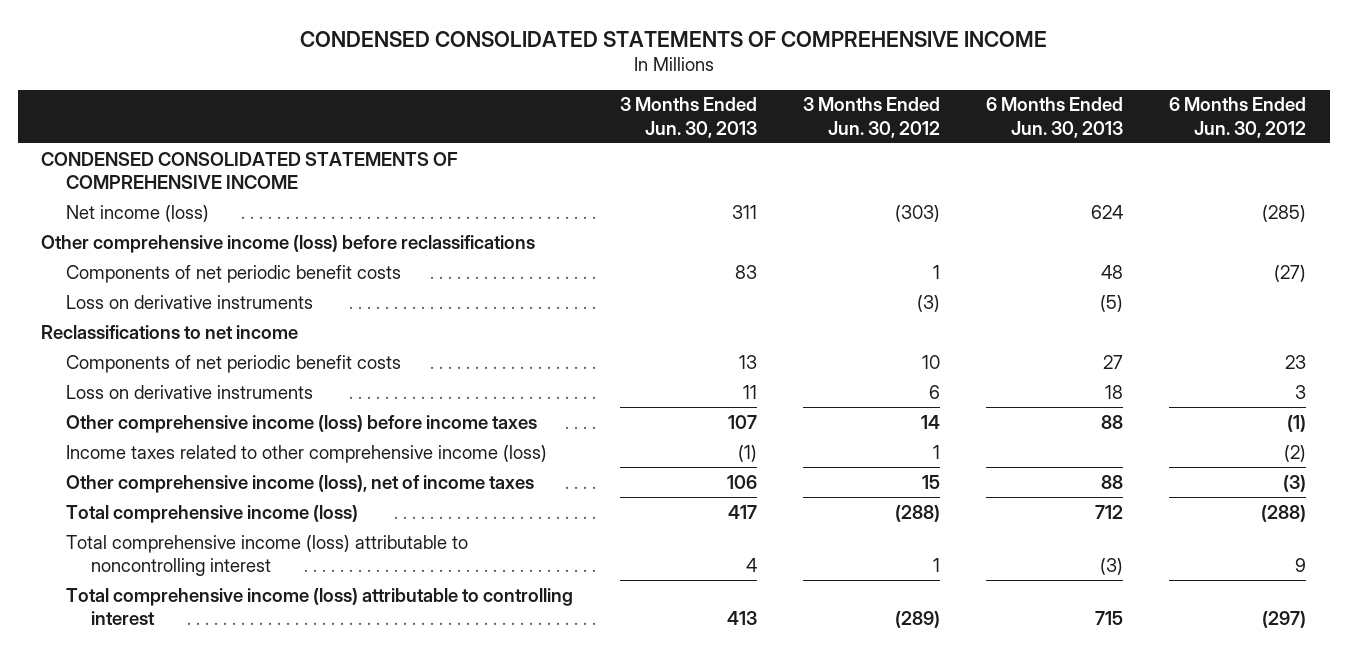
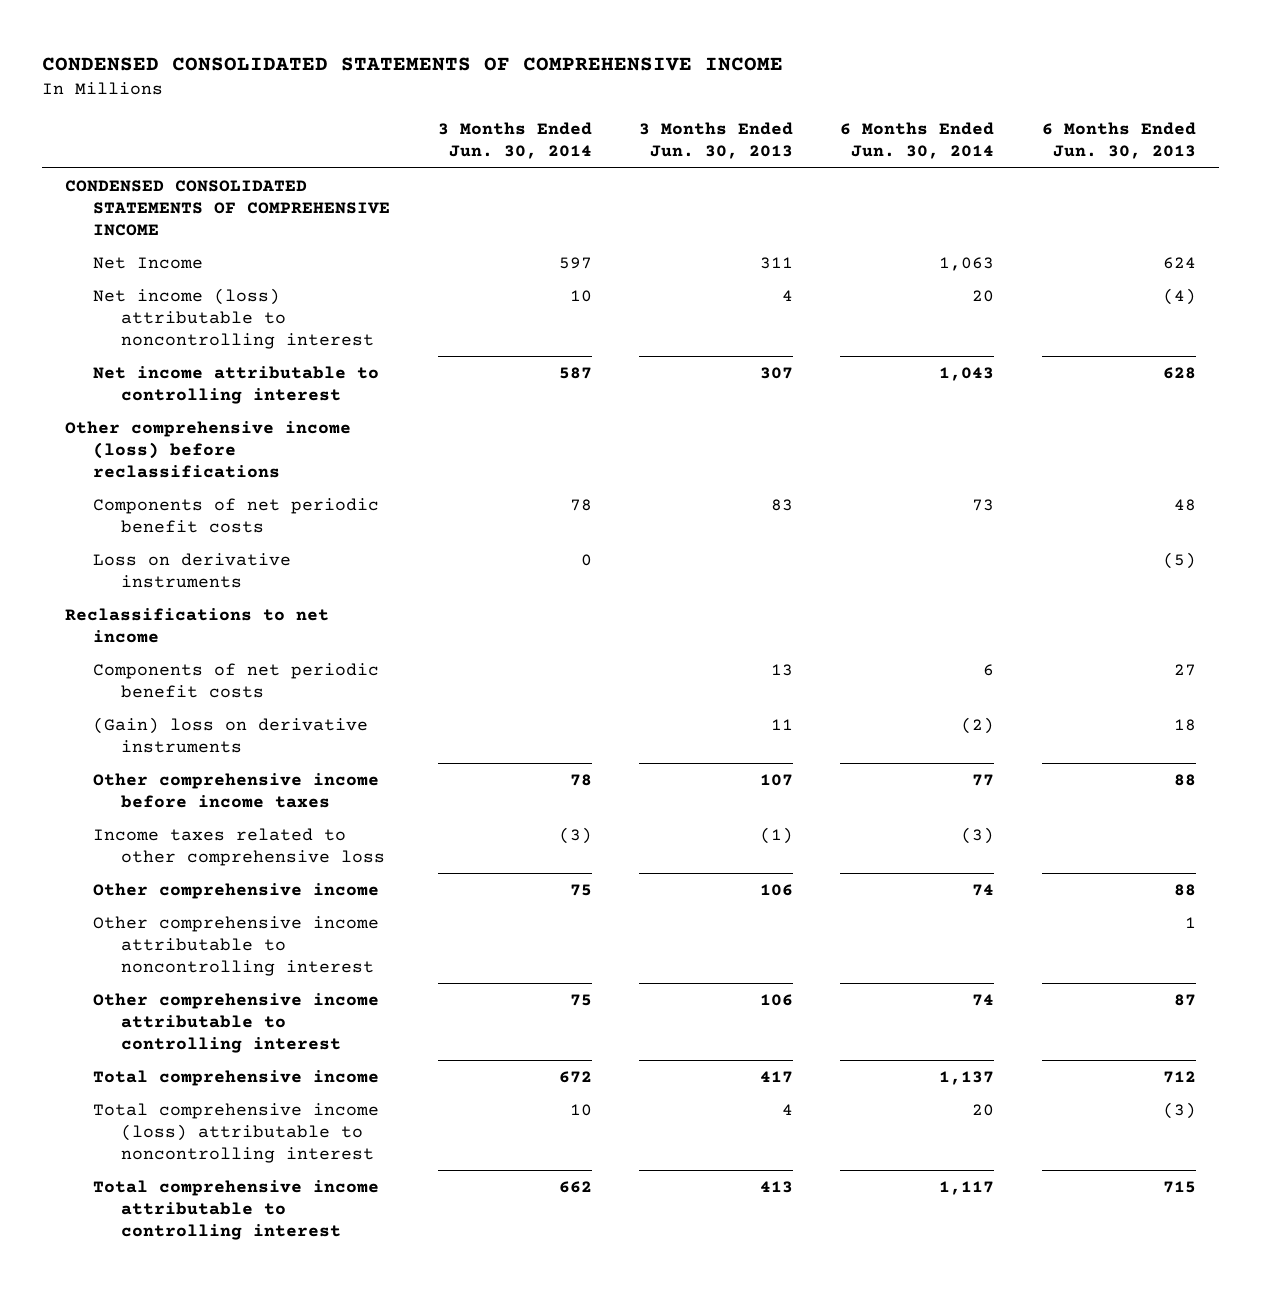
[802,97,940,138] 3 Months Ended Jun. 30, 2012 -> none
[1169,97,1307,138] 6 Months Ended Jun. 30, 2012 -> none
none -> [437,122,592,160] 3 Months Ended Jun. 30, 2014
none -> [840,122,995,160] 6 Months Ended Jun. 30, 2014
[66,204,210,222] Net income (loss) -> [93,256,204,269] Net Income
none -> [93,287,375,349] Net income (loss) attributable to noncontrolling interest
none -> [93,365,380,404] Net income attributable to controlling interest
[66,384,314,399] Loss on derivative instruments -> [93,716,369,753] (Gain) loss on derivative instruments
[66,414,538,433] Other comprehensive income (loss) before income taxes -> [93,772,380,808] Other comprehensive income before income taxes
[66,444,548,463] Income taxes related to other comprehensive income (loss) -> [93,827,386,866] Income taxes related to other comprehensive loss
[66,474,535,493] Other comprehensive income (loss), net of income taxes -> [93,882,380,899] Other comprehensive income
none -> [93,915,380,976] Other comprehensive income attributable to noncontrolling interest
none -> [93,992,380,1053] Other comprehensive income attributable to controlling interest
[66,504,359,523] Total comprehensive income (loss) -> [93,1069,380,1086] Total comprehensive income
[66,587,574,625] Total comprehensive income (loss) attributable to controlling interest -> [93,1179,380,1240] Total comprehensive income attributable to controlling interest

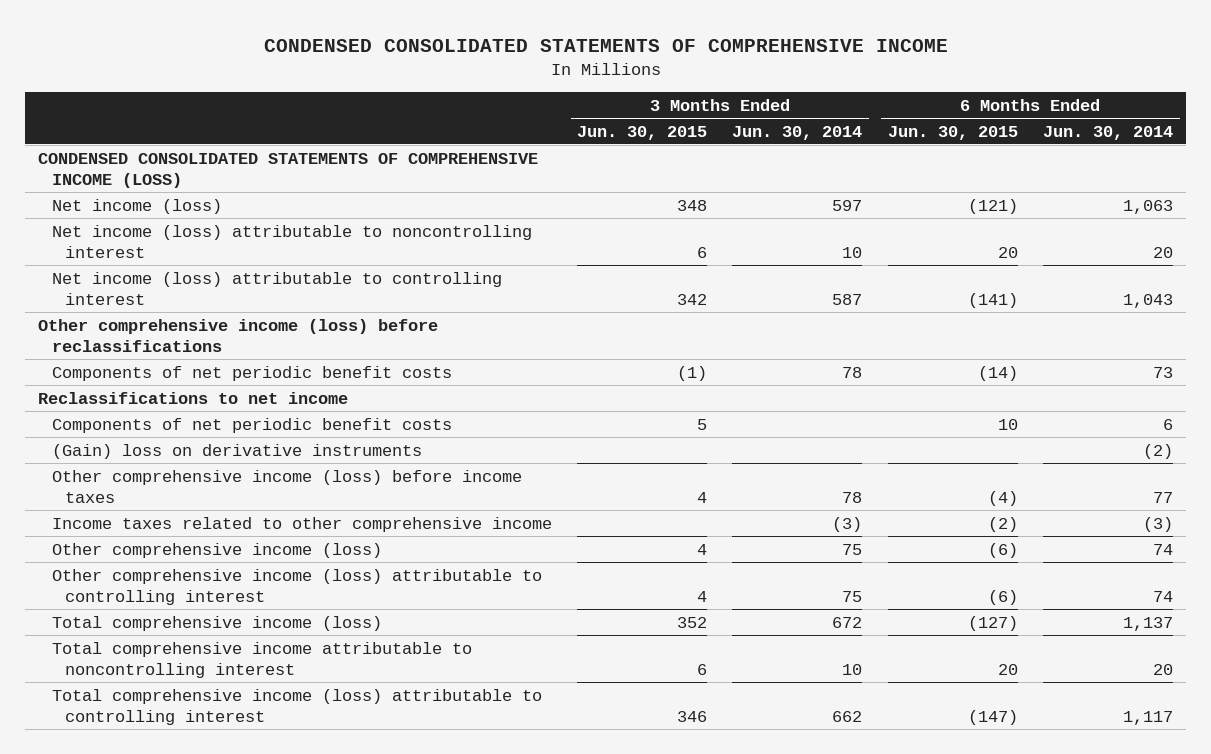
[639,122,794,160] 3 Months Ended Jun. 30, 2013 -> none
[1041,122,1196,160] 6 Months Ended Jun. 30, 2013 -> none
none -> [576,125,707,140] Jun. 30, 2015
none -> [887,125,1018,140] Jun. 30, 2015
[65,179,391,236] CONDENSED CONSOLIDATED STATEMENTS OF COMPREHENSIVE INCOME -> [38,152,539,189] CONDENSED CONSOLIDATED STATEMENTS OF COMPREHENSIVE INCOME (LOSS)
[93,256,204,269] Net Income -> [51,198,222,214] Net income (loss)
[93,365,380,404] Net income attributable to controlling interest -> [51,271,502,306] Net income (loss) attributable to controlling interest
[93,552,292,588] Loss on derivative instruments -> none
[93,915,380,976] Other comprehensive income attributable to noncontrolling interest -> none
[93,772,380,808] Other comprehensive income before income taxes -> [51,469,522,504] Other comprehensive income (loss) before income taxes
[93,827,386,866] Income taxes related to other comprehensive loss -> [51,516,552,532] Income taxes related to other comprehensive income
[93,882,380,899] Other comprehensive income -> [51,542,382,558] Other comprehensive income (loss)
[93,992,380,1053] Other comprehensive income attributable to controlling interest -> [51,568,542,606] Other comprehensive income (loss) attributable to controlling interest
[93,1069,380,1086] Total comprehensive income -> [51,615,382,631] Total comprehensive income (loss)
[93,1102,380,1163] Total comprehensive income (loss) attributable to noncontrolling interest -> [51,641,472,679] Total comprehensive income attributable to noncontrolling interest
[93,1179,380,1240] Total comprehensive income attributable to controlling interest -> [51,688,542,726] Total comprehensive income (loss) attributable to controlling interest

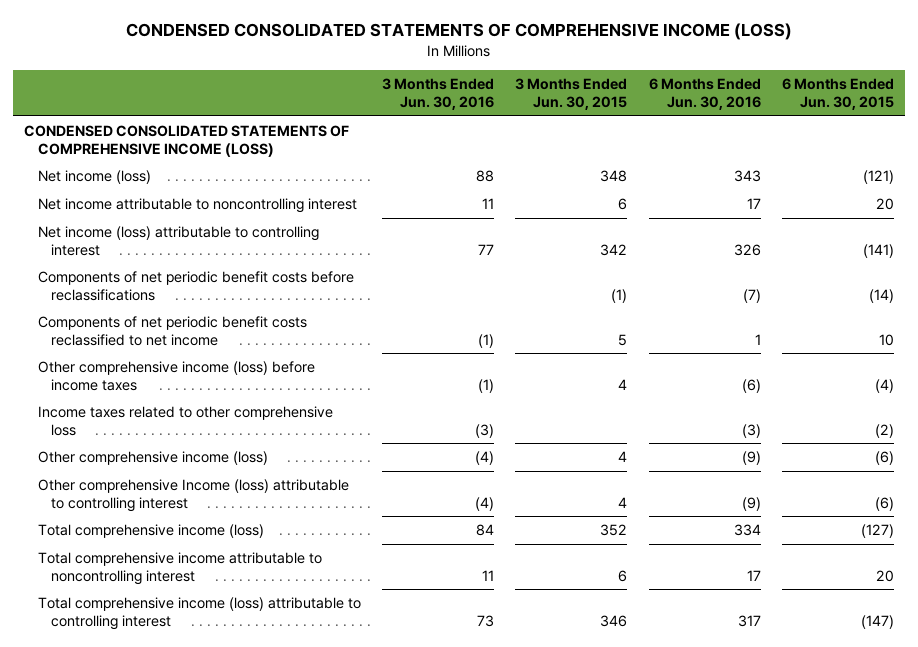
[263,39,948,53] CONDENSED CONSOLIDATED STATEMENTS OF COMPREHENSIVE INCOME -> [126,22,793,40] CONDENSED CONSOLIDATED STATEMENTS OF COMPREHENSIVE INCOME (LOSS)
[732,125,863,140] Jun. 30, 2014 -> none
[1043,125,1174,140] Jun. 30, 2014 -> none
none -> [382,78,495,110] 3 Months Ended Jun. 30, 2016
none -> [648,78,761,110] 6 Months Ended Jun. 30, 2016
[51,224,532,259] Net income (loss) attributable to noncontrolling interest -> [37,198,357,214] Net income attributable to noncontrolling interest
[38,318,439,353] Other comprehensive income (loss) before reclassifications -> none
[38,391,349,404] Reclassifications to net income -> none
[51,443,422,459] (Gain) loss on derivative instruments -> none
[51,365,452,381] Components of net periodic benefit costs -> [37,271,354,301] Components of net periodic benefit costs before reclassifications
[51,417,452,433] Components of net periodic benefit costs -> [37,316,307,346] Components of net periodic benefit costs reclassified to net income
[51,516,552,532] Income taxes related to other comprehensive income -> [37,406,333,436] Income taxes related to other comprehensive loss
[51,568,542,606] Other comprehensive income (loss) attributable to controlling interest -> [37,479,349,512] Other comprehensive Income (loss) attributable to controlling interest

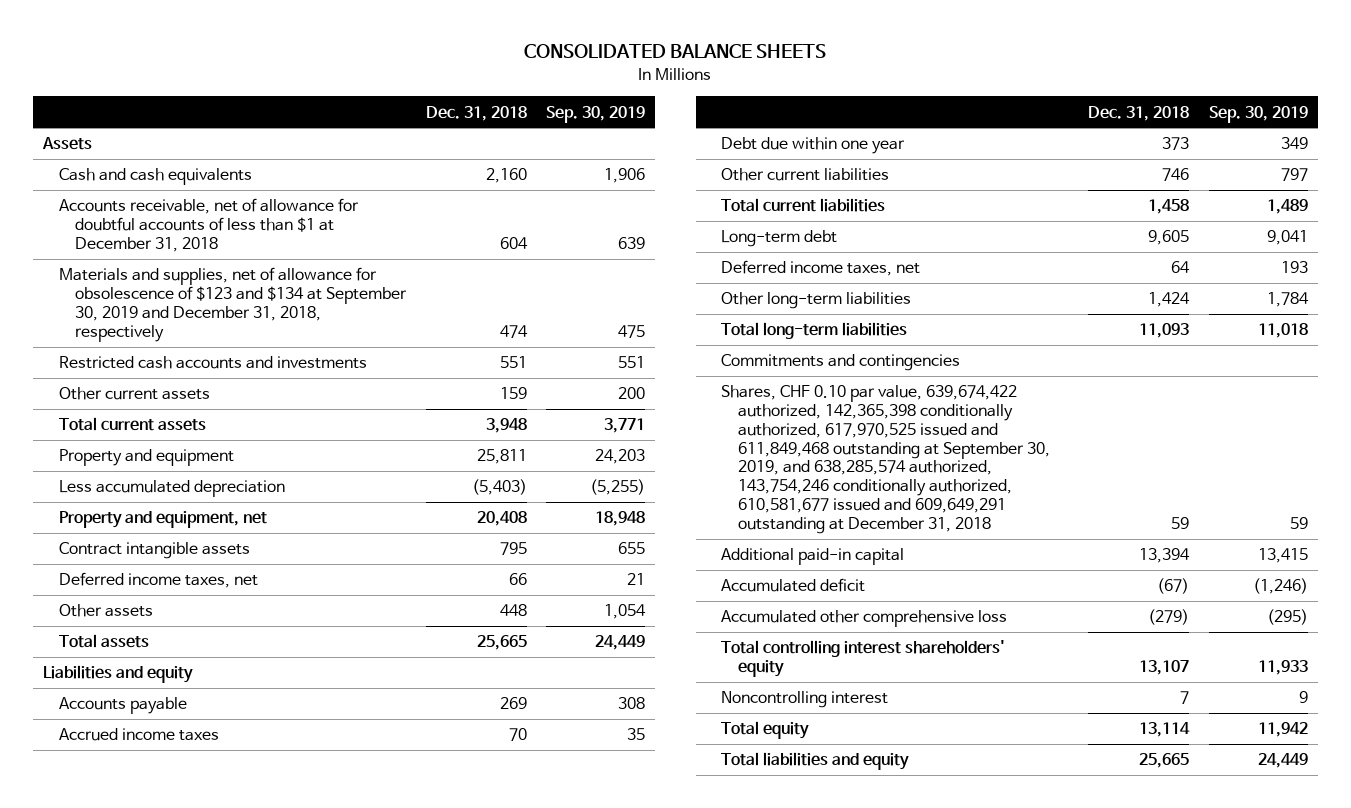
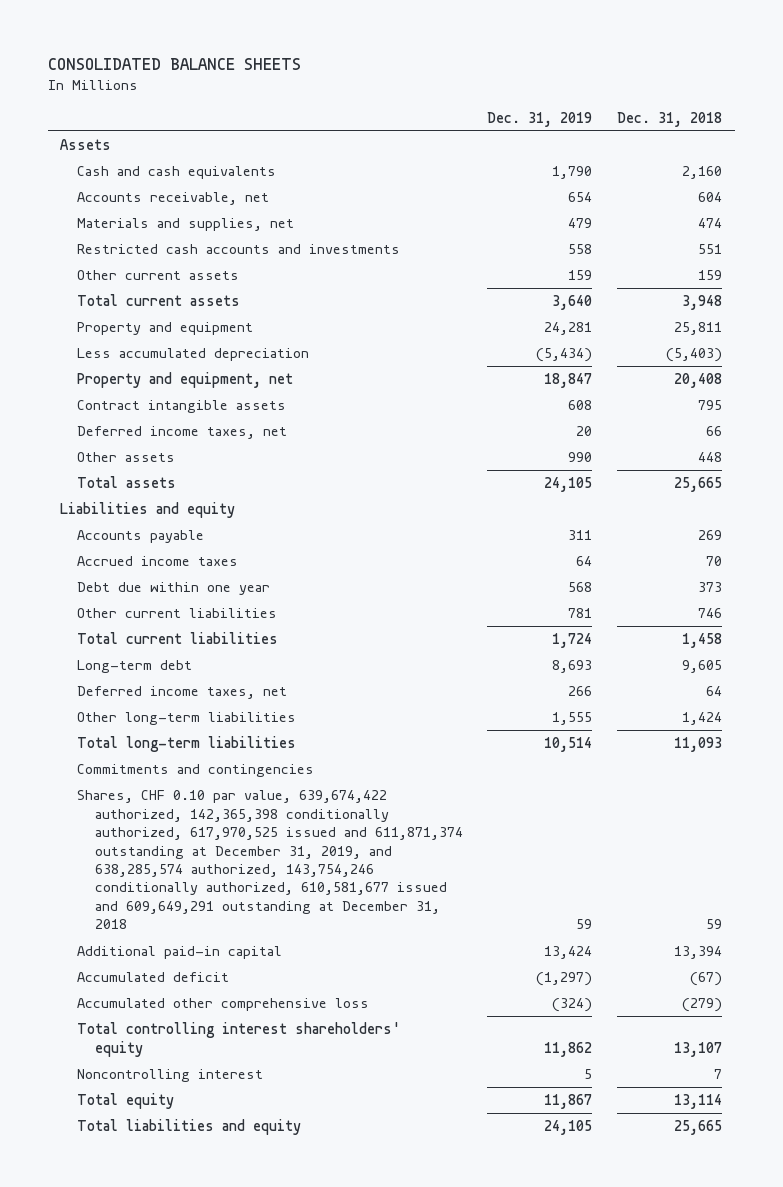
[546,105,646,123] Sep. 30, 2019 -> none
none -> [487,111,593,127] Dec. 31, 2019
[58,198,359,252] Accounts receivable, net of allowance for doubtful accounts of less than $1 at December 31, 2018 -> [77,192,270,206] Accounts receivable, net
[58,267,407,342] Materials and supplies, net of allowance for obsolescence of $123 and $134 at September 30, 2019 and December 31, 2018, respectively -> [77,218,295,232] Materials and supplies, net
[721,385,1050,534] Shares, CHF 0.10 par value, 639,674,422 authorized, 142,365,398 conditionally authorized, 617,970,525 issued and 611,849,468 outstanding at September 30, 2019, and 638,285,574 authorized, 143,754,246 conditionally authorized, 610,581,677 issued and 609,649,291 outstanding at December 31, 2018 -> [77,790,463,930] Shares, CHF 0.10 par value, 639,674,422 authorized, 142,365,398 conditionally authorized, 617,970,525 issued and 611,871,374 outstanding at December 31, 2019, and 638,285,574 authorized, 143,754,246 conditionally authorized, 610,581,677 issued and 609,649,291 outstanding at December 31, 2018

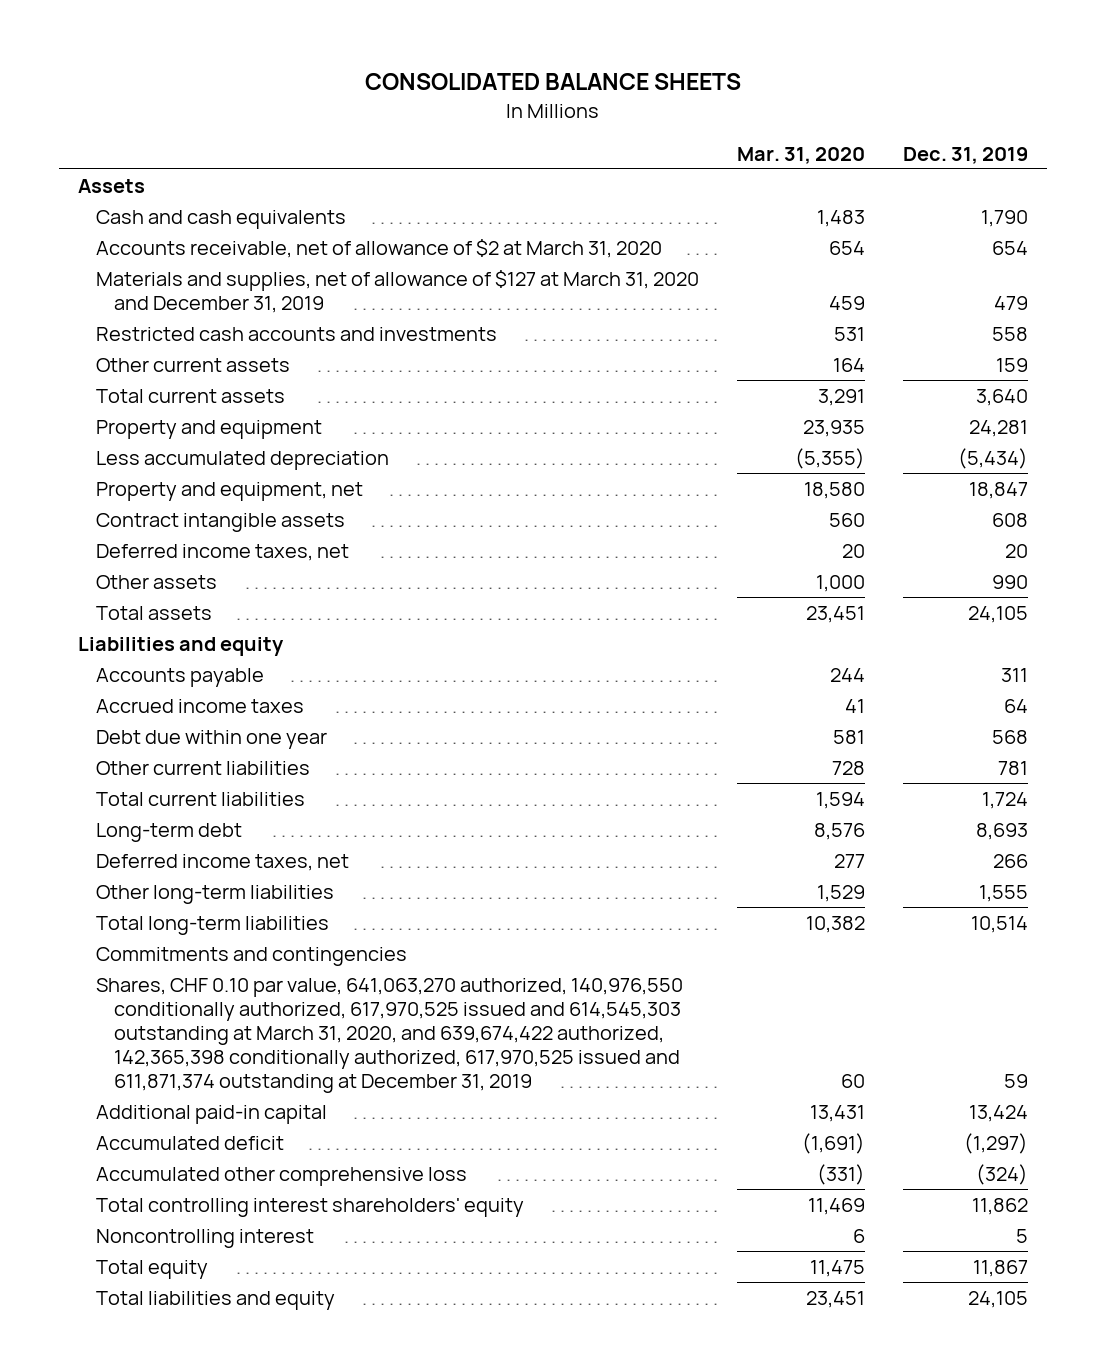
[617,111,723,127] Dec. 31, 2018 -> none
none -> [737,146,866,164] Mar. 31, 2020
[77,192,270,206] Accounts receivable, net -> [96,238,663,258] Accounts receivable, net of allowance of $2 at March 31, 2020
[77,218,295,232] Materials and supplies, net -> [96,269,700,313] Materials and supplies, net of allowance of $127 at March 31, 2020 and December 31, 2019
[77,790,463,930] Shares, CHF 0.10 par value, 639,674,422 authorized, 142,365,398 conditionally authorized, 617,970,525 issued and 611,871,374 outstanding at December 31, 2019, and 638,285,574 authorized, 143,754,246 conditionally authorized, 610,581,677 issued and 609,649,291 outstanding at December 31, 2018 -> [96,977,684,1094] Shares, CHF 0.10 par value, 641,063,270 authorized, 140,976,550 conditionally authorized, 617,970,525 issued and 614,545,303 outstanding at March 31, 2020, and 639,674,422 authorized, 142,365,398 conditionally authorized, 617,970,525 issued and 611,871,374 outstanding at December 31, 2019

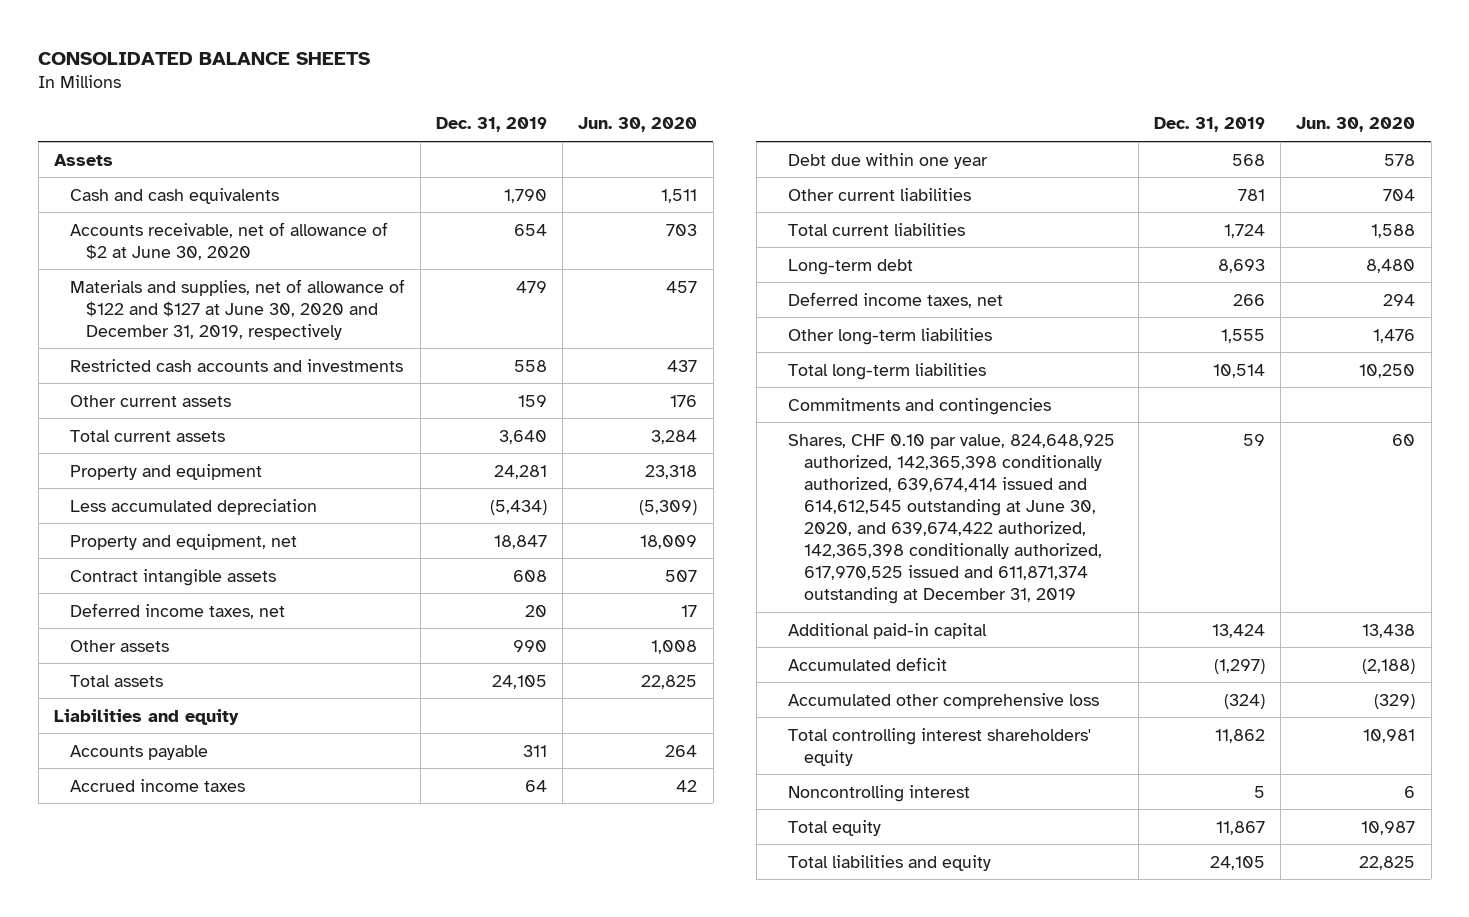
[737,146,866,164] Mar. 31, 2020 -> none
none -> [578,117,698,133] Jun. 30, 2020
[96,238,663,258] Accounts receivable, net of allowance of $2 at March 31, 2020 -> [69,221,388,260] Accounts receivable, net of allowance of $2 at June 30, 2020
[96,269,700,313] Materials and supplies, net of allowance of $127 at March 31, 2020 and December 31, 2019 -> [69,278,405,340] Materials and supplies, net of allowance of $122 and $127 at June 30, 2020 and December 31, 2019, respectively
[96,977,684,1094] Shares, CHF 0.10 par value, 641,063,270 authorized, 140,976,550 conditionally authorized, 617,970,525 issued and 614,545,303 outstanding at March 31, 2020, and 639,674,422 authorized, 142,365,398 conditionally authorized, 617,970,525 issued and 611,871,374 outstanding at December 31, 2019 -> [787,433,1115,604] Shares, CHF 0.10 par value, 824,648,925 authorized, 142,365,398 conditionally authorized, 639,674,414 issued and 614,612,545 outstanding at June 30, 2020, and 639,674,422 authorized, 142,365,398 conditionally authorized, 617,970,525 issued and 611,871,374 outstanding at December 31, 2019

